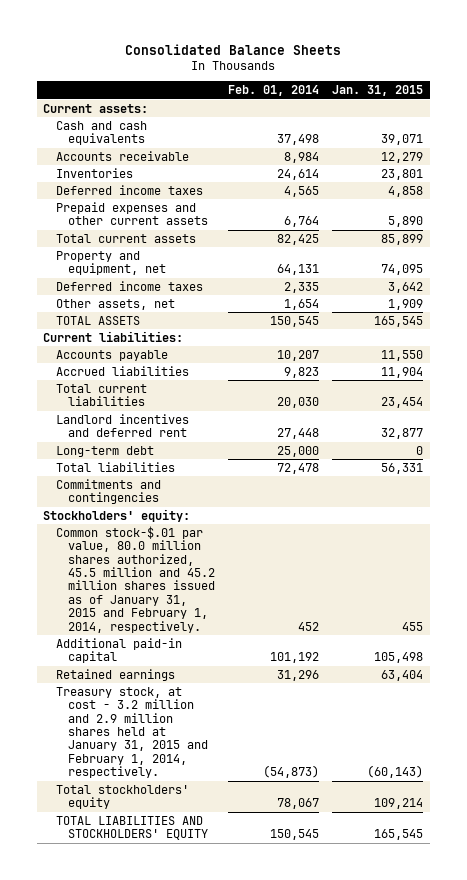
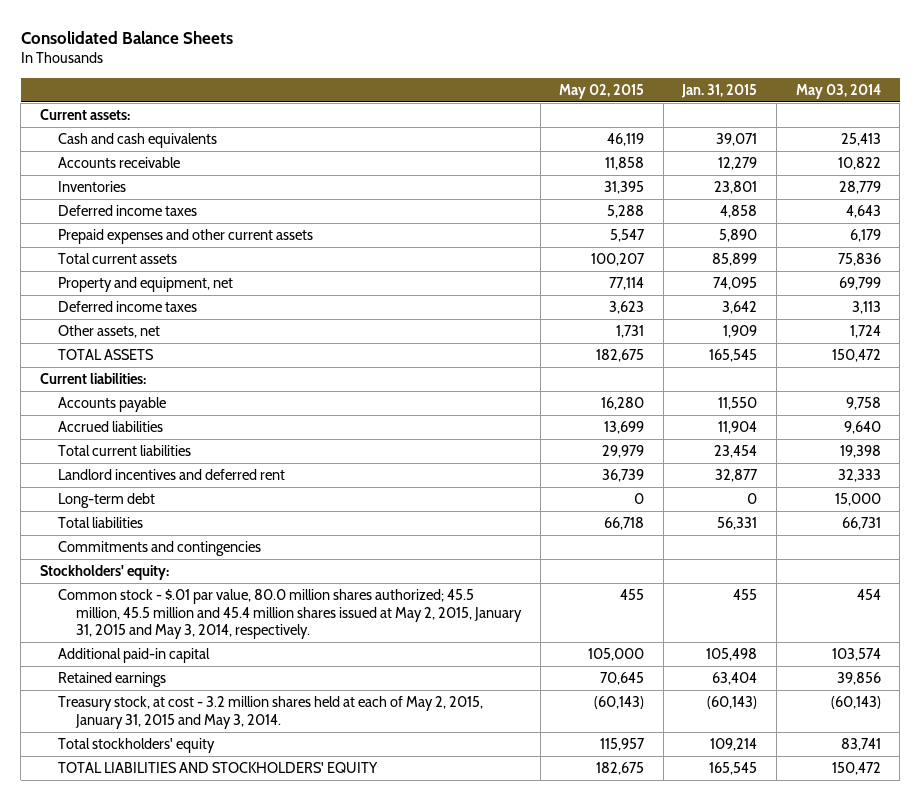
[228,85,320,97] Feb. 01, 2014 -> none
none -> [559,83,645,99] May 02, 2015
none -> [795,83,881,99] May 03, 2014
[55,525,215,633] Common stock-$.01 par value, 80.0 million shares authorized, 45.5 million and 45.2 million shares issued as of January 31, 2015 and February 1, 2014, respectively. -> [58,589,523,640] Common stock - $.01 par value, 80.0 million shares authorized; 45.5 million, 45.5 million and 45.4 million shares issued at May 2, 2015, January 31, 2015 and May 3, 2014, respectively.
[55,686,208,779] Treasury stock, at cost - 3.2 million and 2.9 million shares held at January 31, 2015 and February 1, 2014, respectively. -> [58,696,484,729] Treasury stock, at cost - 3.2 million shares held at each of May 2, 2015, January 31, 2015 and May 3, 2014.

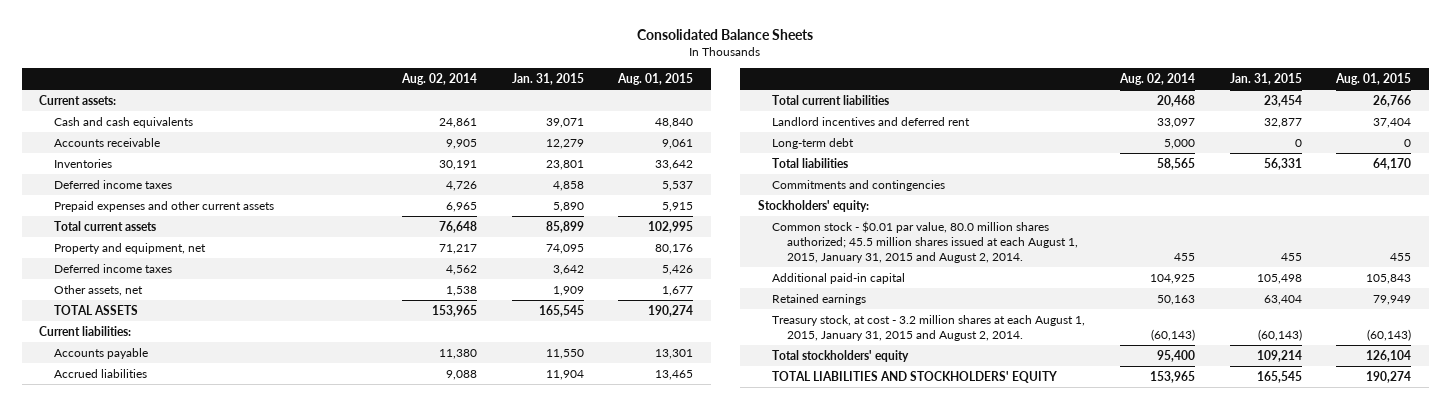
[559,83,645,99] May 02, 2015 -> none
[795,83,881,99] May 03, 2014 -> none
none -> [400,72,477,85] Aug. 02, 2014
none -> [617,72,694,85] Aug. 01, 2015
[58,589,523,640] Common stock - $.01 par value, 80.0 million shares authorized; 45.5 million, 45.5 million and 45.4 million shares issued at May 2, 2015, January 31, 2015 and May 3, 2014, respectively. -> [772,220,1078,263] Common stock - $0.01 par value, 80.0 million shares authorized; 45.5 million shares issued at each August 1, 2015, January 31, 2015 and August 2, 2014.
[58,696,484,729] Treasury stock, at cost - 3.2 million shares held at each of May 2, 2015, January 31, 2015 and May 3, 2014. -> [772,314,1086,341] Treasury stock, at cost - 3.2 million shares at each August 1, 2015, January 31, 2015 and August 2, 2014.

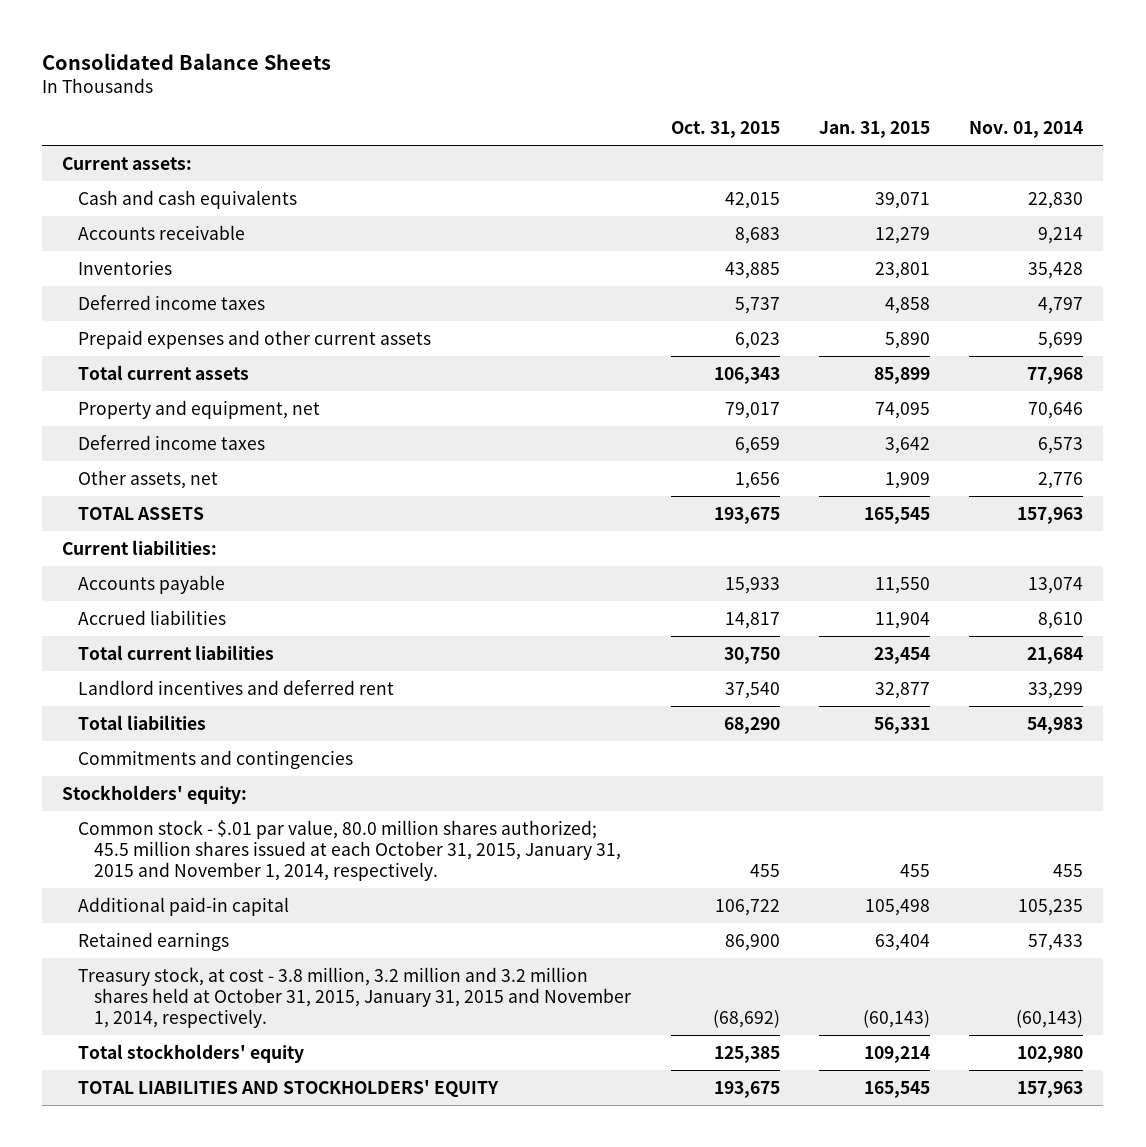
[400,72,477,85] Aug. 02, 2014 -> none
[617,72,694,85] Aug. 01, 2015 -> none
none -> [670,121,780,139] Oct. 31, 2015
none -> [969,121,1084,139] Nov. 01, 2014
[772,137,855,149] Long-term debt -> none
[772,220,1078,263] Common stock - $0.01 par value, 80.0 million shares authorized; 45.5 million shares issued at each August 1, 2015, January 31, 2015 and August 2, 2014. -> [78,819,622,881] Common stock - $.01 par value, 80.0 million shares authorized; 45.5 million shares issued at each October 31, 2015, January 31, 2015 and November 1, 2014, respectively.
[772,314,1086,341] Treasury stock, at cost - 3.2 million shares at each August 1, 2015, January 31, 2015 and August 2, 2014. -> [78,966,632,1028] Treasury stock, at cost - 3.8 million, 3.2 million and 3.2 million shares held at October 31, 2015, January 31, 2015 and November 1, 2014, respectively.

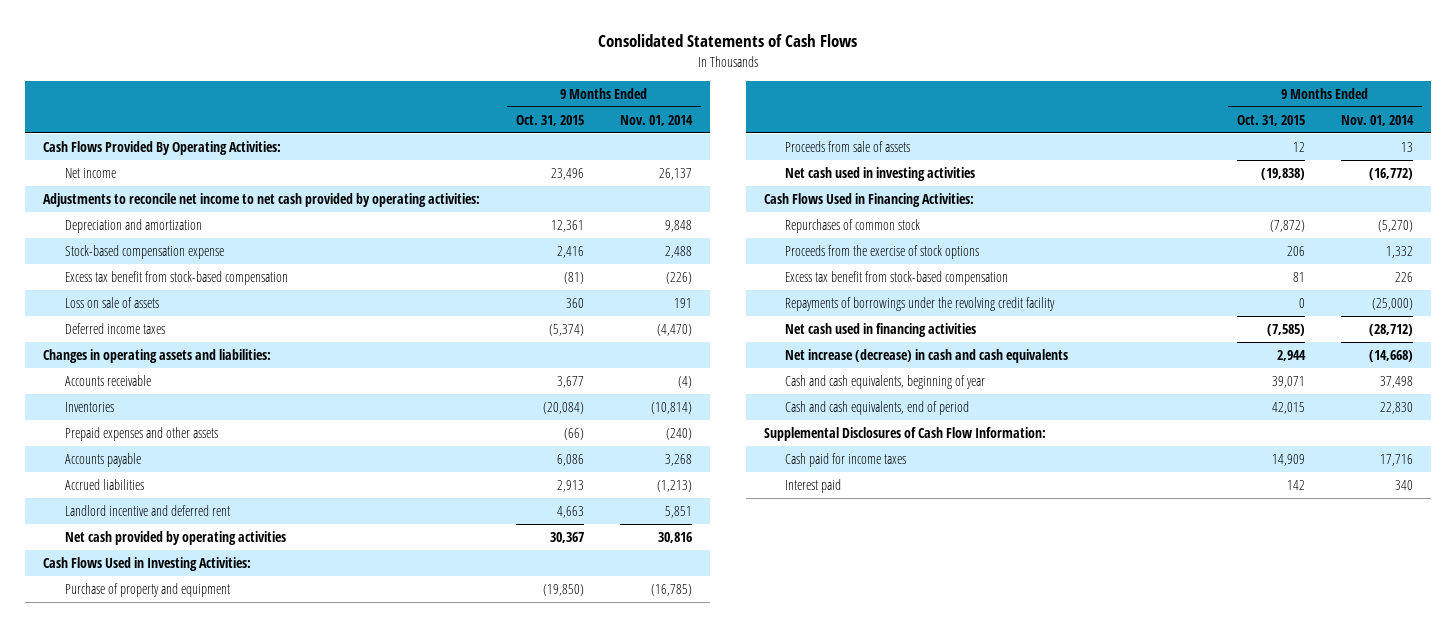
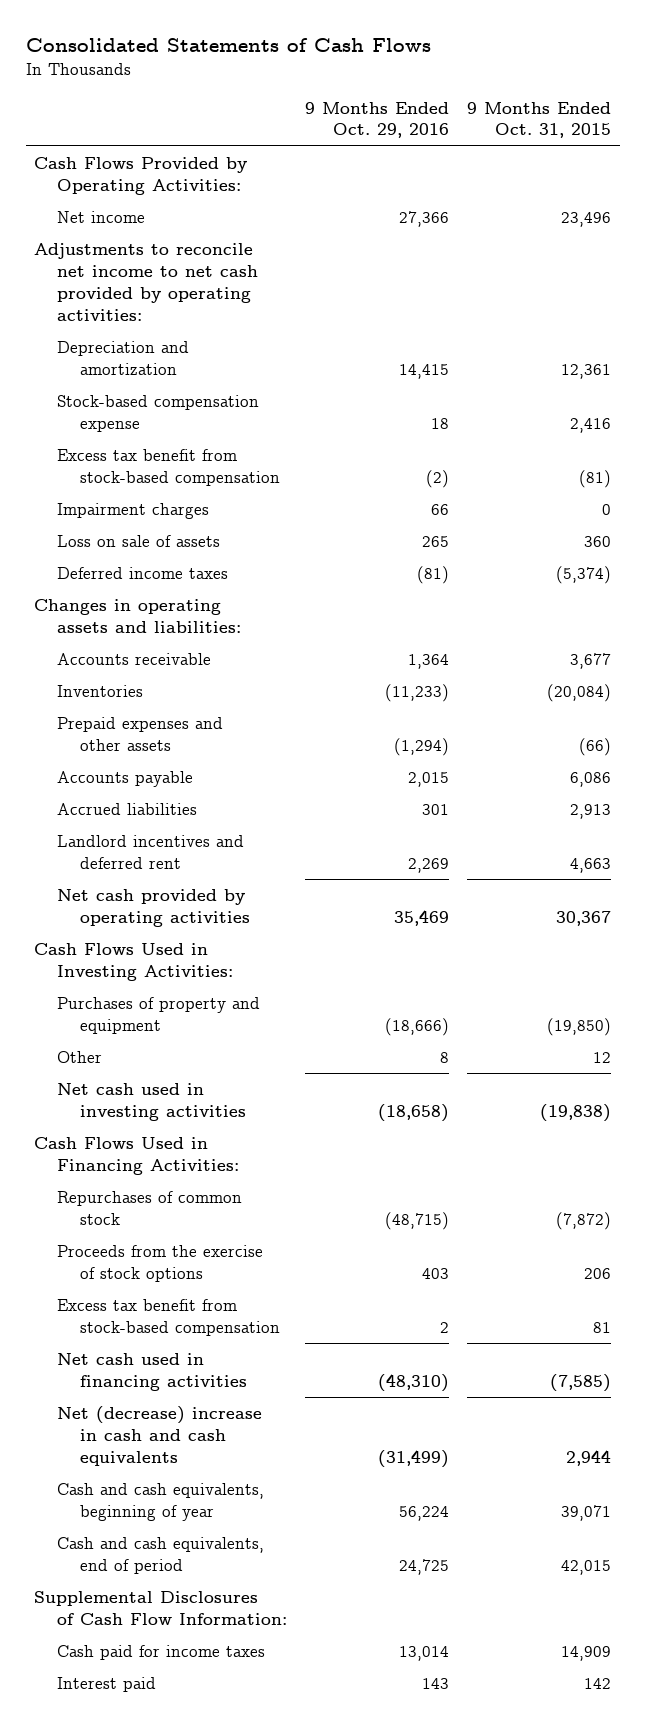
[620,114,694,126] Nov. 01, 2014 -> none
none -> [305,101,450,139] 9 Months Ended Oct. 29, 2016
[43,141,282,156] Cash Flows Provided By Operating Activities: -> [34,156,248,195] Cash Flows Provided by Operating Activities:
none -> [57,502,210,519] Impairment charges
[64,505,230,517] Landlord incentive and deferred rent -> [57,834,245,869] Landlord incentives and deferred rent
[785,141,911,153] Proceeds from sale of assets -> none
[64,583,230,598] Purchase of property and equipment -> [57,996,261,1034] Purchases of property and equipment
none -> [57,1050,103,1063] Other
[785,297,1056,312] Repayments of borrowings under the revolving credit facility -> none
[785,349,1069,364] Net increase (decrease) in cash and cash equivalents -> [57,1405,263,1466] Net (decrease) increase in cash and cash equivalents

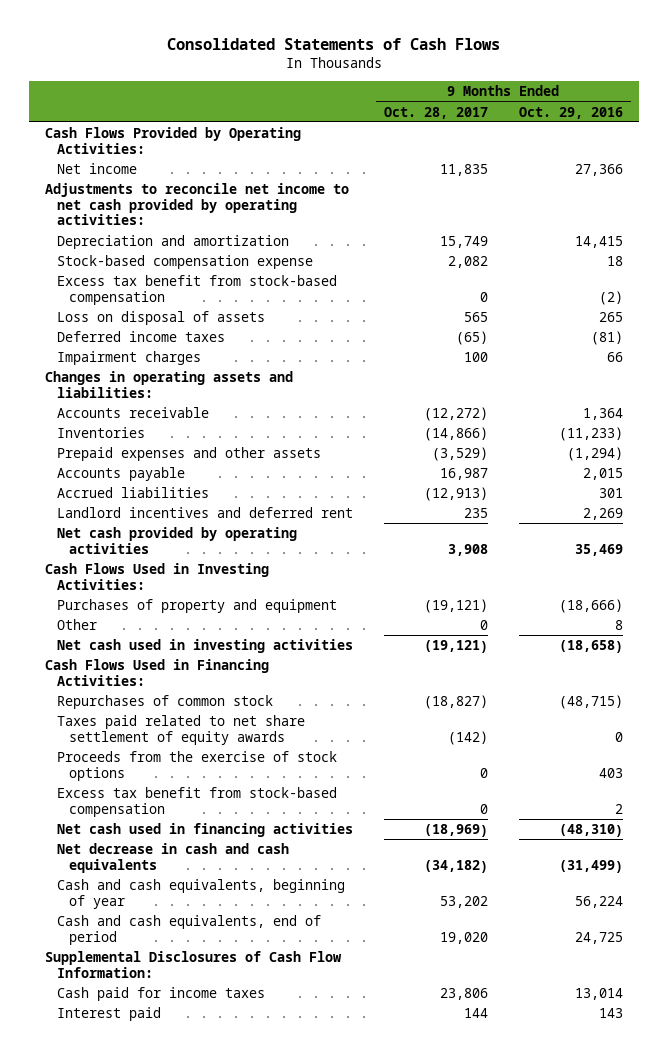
[466,101,611,139] 9 Months Ended Oct. 31, 2015 -> none
none -> [383,106,488,119] Oct. 28, 2017
[57,534,221,547] Loss on sale of assets -> [56,311,265,326] Loss on disposal of assets
[57,502,210,519] Impairment charges -> [56,351,201,366] Impairment charges
none -> [56,715,305,745] Taxes paid related to net share settlement of equity awards
[57,1405,263,1466] Net (decrease) increase in cash and cash equivalents -> [56,843,289,873] Net decrease in cash and cash equivalents

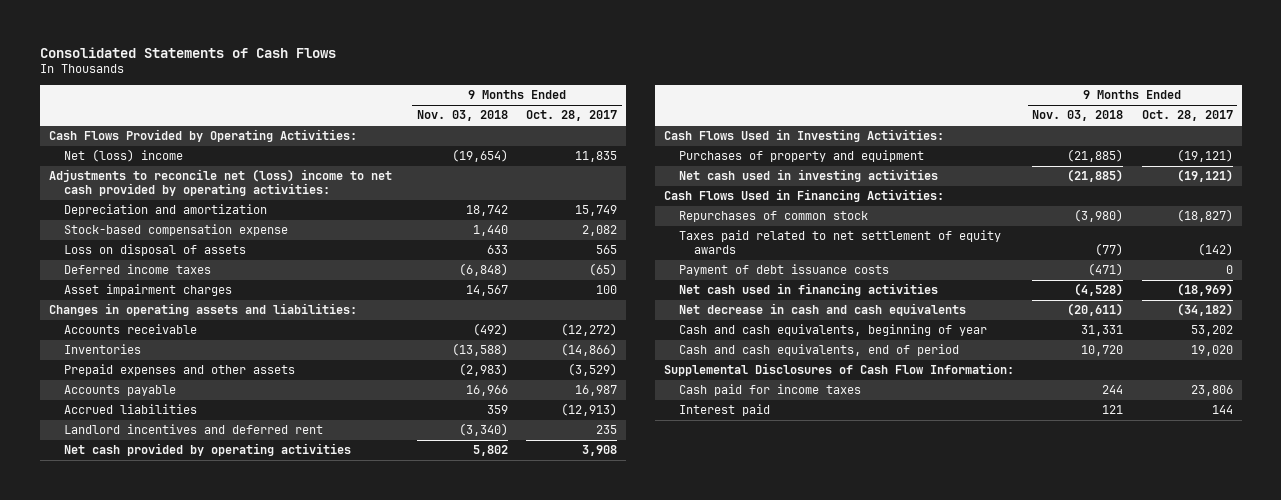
[518,106,623,119] Oct. 29, 2016 -> none
none -> [416,110,508,122] Nov. 03, 2018
[56,163,137,175] Net income -> [63,149,183,163] Net (loss) income
[44,183,349,226] Adjustments to reconcile net income to net cash provided by operating activities: -> [48,169,392,196] Adjustments to reconcile net (loss) income to net cash provided by operating activities:
[56,275,337,305] Excess tax benefit from stock-based compensation -> none
[56,351,201,366] Impairment charges -> [63,284,232,297] Asset impairment charges
[56,619,97,631] Other -> none
[56,751,337,781] Proceeds from the exercise of stock options -> none
[56,787,337,817] Excess tax benefit from stock-based compensation -> none
[56,715,305,745] Taxes paid related to net share settlement of equity awards -> [679,230,1002,254] Taxes paid related to net settlement of equity awards
none -> [679,264,890,277] Payment of debt issuance costs

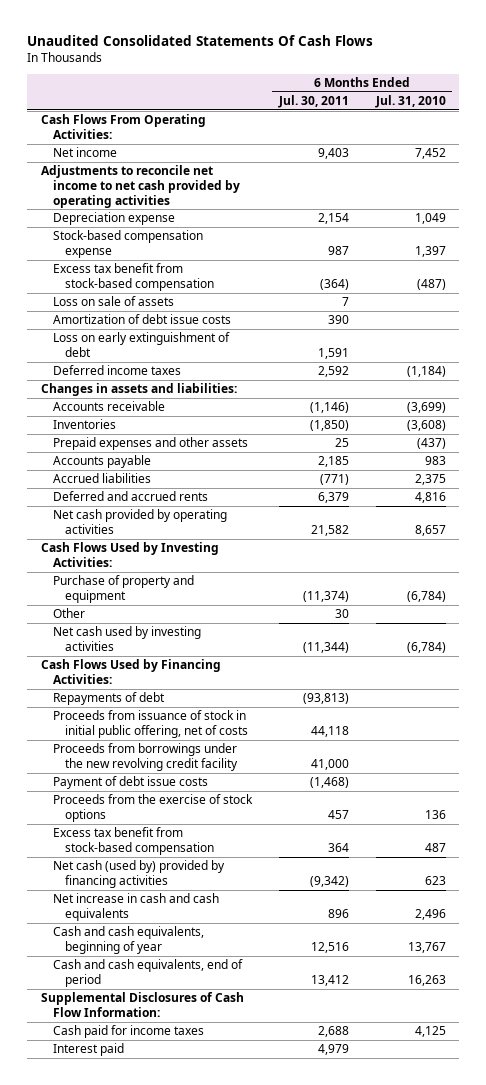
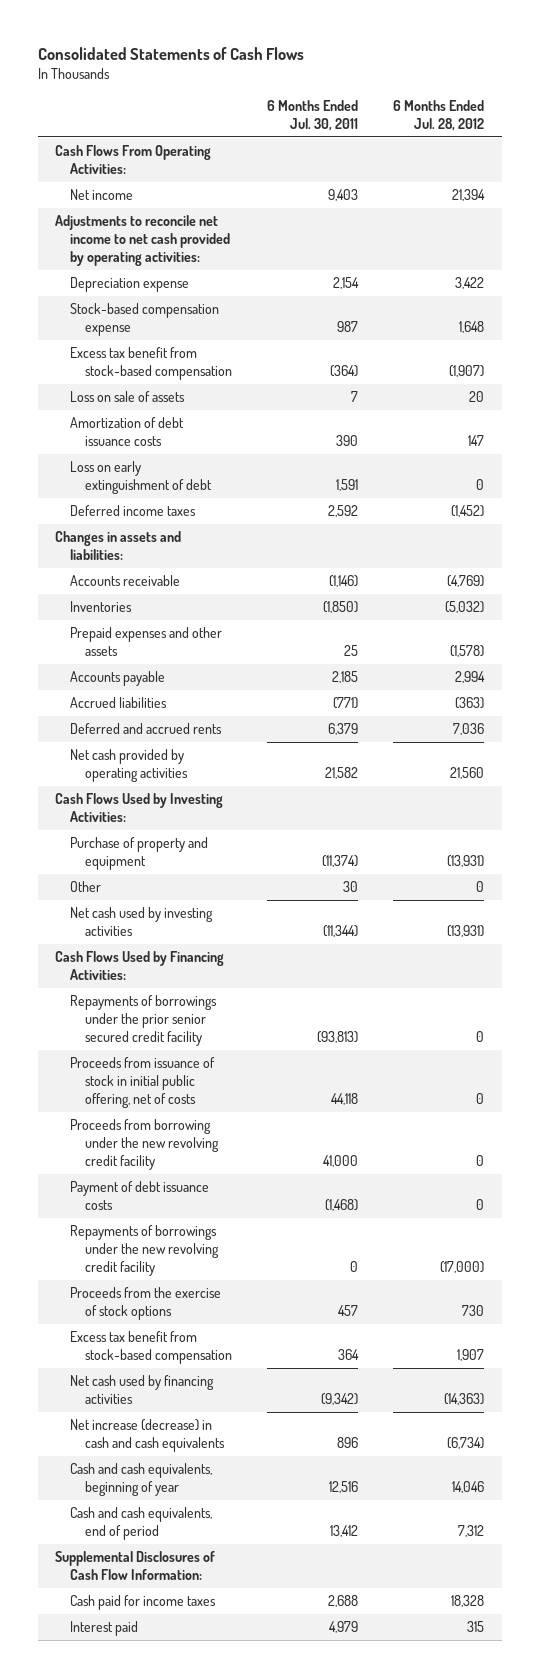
[27,34,374,46] Unaudited Consolidated Statements Of Cash Flows -> [37,46,304,60] Consolidated Statements of Cash Flows
[374,94,446,108] Jul. 31, 2010 -> none
none -> [393,100,485,131] 6 Months Ended Jul. 28, 2012
[40,165,241,208] Adjustments to reconcile net income to net cash provided by operating activities -> [55,215,231,266] Adjustments to reconcile net income to net cash provided by operating activities:
[53,314,232,325] Amortization of debt issue costs -> [70,417,185,447] Amortization of debt issuance costs
[53,692,166,706] Repayments of debt -> [70,995,218,1046] Repayments of borrowings under the prior senior secured credit facility
[53,743,239,772] Proceeds from borrowings under the new revolving credit facility -> [70,1119,219,1170] Proceeds from borrowing under the new revolving credit facility
[53,776,209,790] Payment of debt issue costs -> [70,1181,210,1211] Payment of debt issuance costs
none -> [70,1225,219,1276] Repayments of borrowings under the new revolving credit facility
[53,860,226,889] Net cash (used by) provided by financing activities -> [70,1375,215,1405] Net cash used by financing activities
[53,893,220,922] Net increase in cash and cash equivalents -> [70,1419,225,1453] Net increase (decrease) in cash and cash equivalents

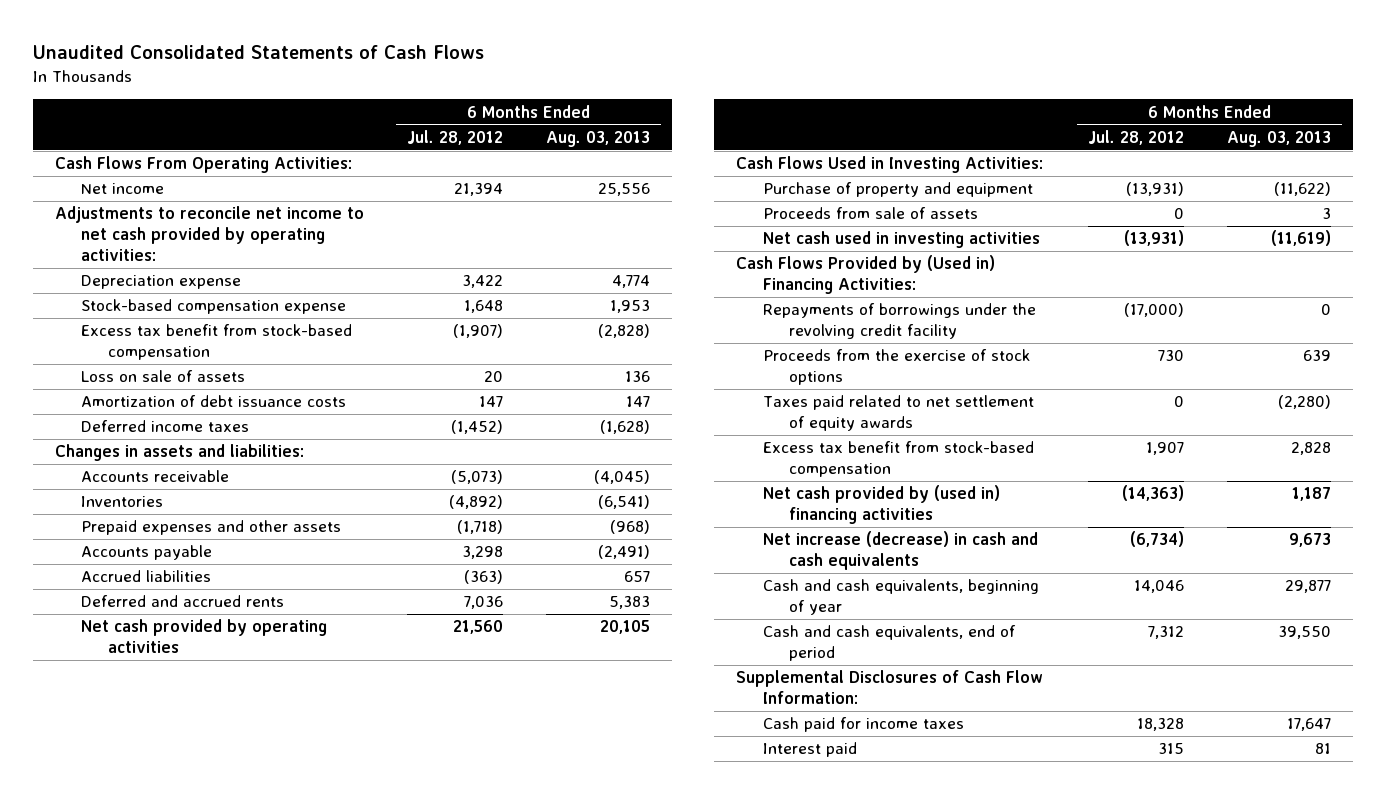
[37,46,304,60] Consolidated Statements of Cash Flows -> [33,45,485,60] Unaudited Consolidated Statements of Cash Flows
[267,100,359,131] 6 Months Ended Jul. 30, 2011 -> none
none -> [546,130,651,147] Aug. 03, 2013
[70,461,212,495] Loss on early extinguishment of debt -> none
[447,575,485,588] (4,769) -> [451,470,504,485] (5,073)
[445,601,485,614] (5,032) -> [449,495,504,510] (4,892)
[450,645,485,658] (1,578) -> [457,520,504,535] (1,718)
[455,671,486,684] 2,994 -> [462,546,504,560] 3,298
[55,793,224,823] Cash Flows Used by Investing Activities: -> [735,156,1043,174] Cash Flows Used in Investing Activities:
[70,881,102,893] Other -> none
[70,995,218,1046] Repayments of borrowings under the prior senior secured credit facility -> none
[70,1057,216,1108] Proceeds from issuance of stock in initial public offering, net of costs -> none
[70,1119,219,1170] Proceeds from borrowing under the new revolving credit facility -> none
[70,1181,210,1211] Payment of debt issuance costs -> none
none -> [762,207,978,220] Proceeds from sale of assets
[70,907,214,937] Net cash used by investing activities -> [762,231,1040,249] Net cash used in investing activities
[55,951,225,981] Cash Flows Used by Financing Activities: -> [735,255,995,295] Cash Flows Provided by (Used in) Financing Activities:
[70,1225,219,1276] Repayments of borrowings under the new revolving credit facility -> [762,303,1036,340] Repayments of borrowings under the revolving credit facility
none -> [762,395,1034,432] Taxes paid related to net settlement of equity awards
[70,1375,215,1405] Net cash used by financing activities -> [762,485,1000,525] Net cash provided by (used in) financing activities

